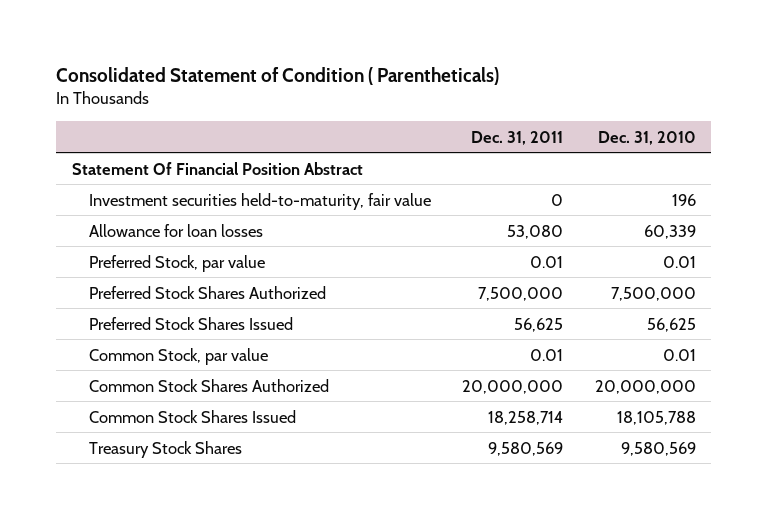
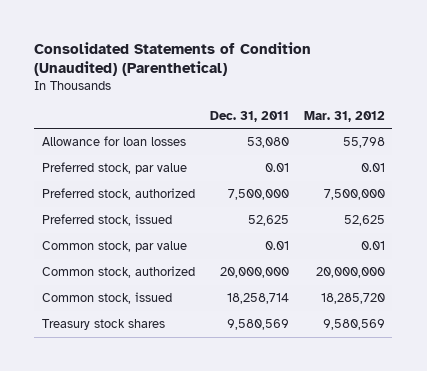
[55,66,499,85] Consolidated Statement of Condition ( Parentheticals) -> [34,41,312,77] Consolidated Statements of Condition (Unaudited) (Parenthetical)
[597,130,696,145] Dec. 31, 2010 -> none
none -> [303,110,385,122] Mar. 31, 2012
[71,161,363,175] Statement Of Financial Position Abstract -> none
[88,192,431,210] Investment securities held-to-maturity, fair value -> none
[88,254,265,272] Preferred Stock, par value -> [41,162,187,175] Preferred stock, par value
[88,285,326,299] Preferred Stock Shares Authorized -> [41,188,195,201] Preferred stock, authorized
[88,316,293,330] Preferred Stock Shares Issued -> [41,214,172,227] Preferred stock, issued
[514,317,564,332] 56,625 -> [247,215,289,227] 52,625
[88,347,268,365] Common Stock, par value -> [41,241,187,253] Common stock, par value
[88,378,329,392] Common Stock Shares Authorized -> [41,266,195,279] Common stock, authorized
[88,409,296,423] Common Stock Shares Issued -> [41,292,172,305] Common stock, issued
[88,440,242,458] Treasury Stock Shares -> [41,319,165,331] Treasury stock shares

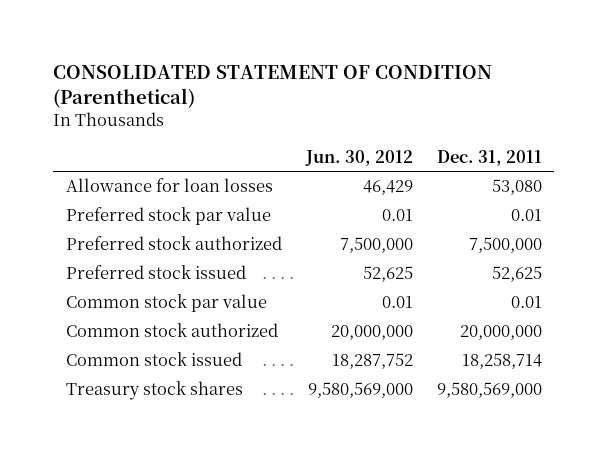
[34,41,312,77] Consolidated Statements of Condition (Unaudited) (Parenthetical) -> [53,64,493,108] CONSOLIDATED STATEMENT OF CONDITION (Parenthetical)
[303,110,385,122] Mar. 31, 2012 -> none
none -> [304,149,413,166] Jun. 30, 2012
[41,162,187,175] Preferred stock, par value -> [65,207,271,226] Preferred stock par value
[41,188,195,201] Preferred stock, authorized -> [65,236,282,251] Preferred stock authorized
[41,214,172,227] Preferred stock, issued -> [65,265,246,280] Preferred stock issued
[41,241,187,253] Common stock, par value -> [65,294,267,313] Common stock par value
[41,266,195,279] Common stock, authorized -> [65,323,278,338] Common stock authorized
[41,292,172,305] Common stock, issued -> [65,352,242,367] Common stock issued
[226,319,289,331] 9,580,569 -> [436,382,542,399] 9,580,569,000

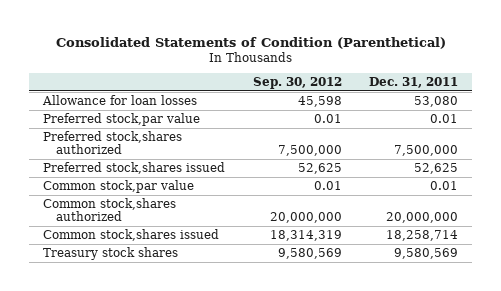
[53,64,493,108] CONSOLIDATED STATEMENT OF CONDITION (Parenthetical) -> [55,36,446,49] Consolidated Statements of Condition (Parenthetical)
[304,149,413,166] Jun. 30, 2012 -> none
none -> [252,77,342,90] Sep. 30, 2012
[65,207,271,226] Preferred stock par value -> [42,112,200,126] Preferred stock,par value
[65,236,282,251] Preferred stock authorized -> [42,130,182,154] Preferred stock,shares authorized
[65,265,246,280] Preferred stock issued -> [42,161,225,174] Preferred stock,shares issued
[65,294,267,313] Common stock par value -> [42,179,194,193] Common stock,par value
[65,323,278,338] Common stock authorized -> [42,197,176,221] Common stock,shares authorized
[65,352,242,367] Common stock issued -> [42,228,219,241] Common stock,shares issued
[436,382,542,399] 9,580,569,000 -> [394,247,459,259] 9,580,569

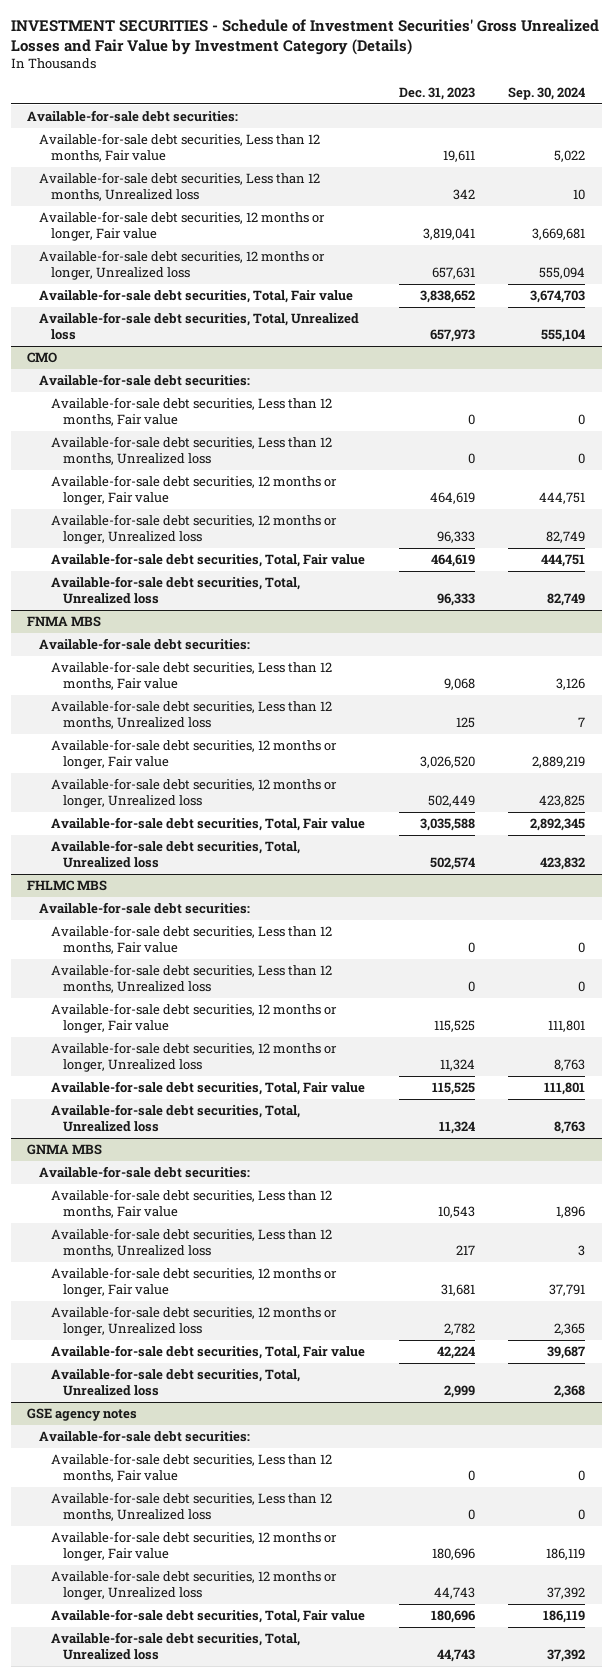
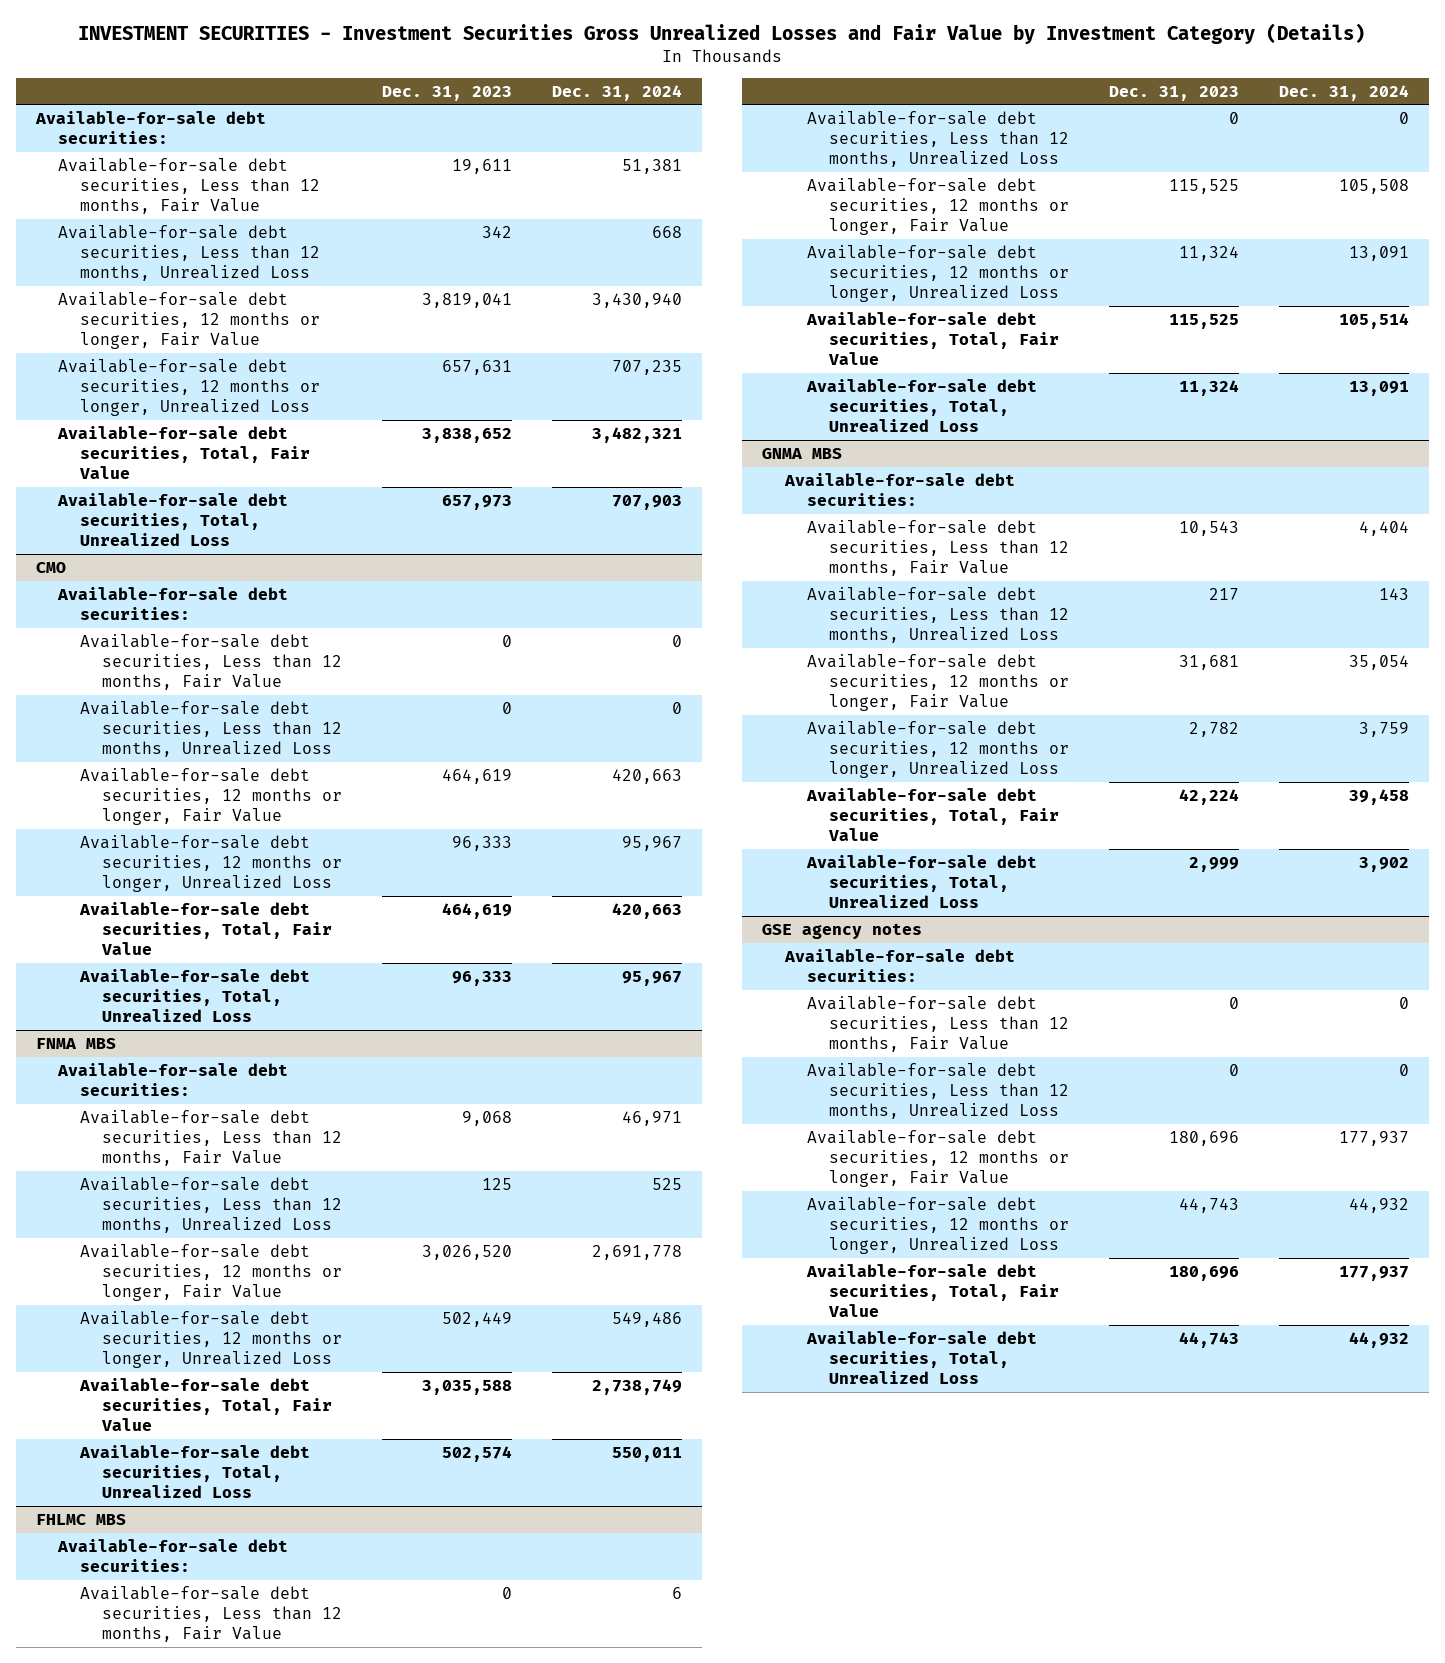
[10,18,599,55] INVESTMENT SECURITIES - Schedule of Investment Securities' Gross Unrealized Losses and Fair Value by Investment Category (Details) -> [78,23,1366,45] INVESTMENT SECURITIES - Investment Securities Gross Unrealized Losses and Fair Value by Investment Category (Details)
[508,87,586,101] Sep. 30, 2024 -> none
none -> [552,84,683,101] Dec. 31, 2024
[39,133,321,163] Available-for-sale debt securities, Less than 12 months, Fair value -> [57,157,321,215] Available-for-sale debt securities, Less than 12 months, Fair Value
[39,172,321,202] Available-for-sale debt securities, Less than 12 months, Unrealized loss -> [57,224,321,282] Available-for-sale debt securities, Less than 12 months, Unrealized Loss
[39,211,326,242] Available-for-sale debt securities, 12 months or longer, Fair value -> [57,291,321,350] Available-for-sale debt securities, 12 months or longer, Fair Value
[39,250,326,281] Available-for-sale debt securities, 12 months or longer, Unrealized loss -> [57,358,321,417] Available-for-sale debt securities, 12 months or longer, Unrealized Loss
[39,289,354,304] Available-for-sale debt securities, Total, Fair value -> [56,425,311,480] Available-for-sale debt securities, Total, Fair Value
[39,312,360,341] Available-for-sale debt securities, Total, Unrealized loss -> [56,492,288,547] Available-for-sale debt securities, Total, Unrealized Loss
[51,397,333,427] Available-for-sale debt securities, Less than 12 months, Fair value -> [80,633,343,691] Available-for-sale debt securities, Less than 12 months, Fair Value
[51,436,333,466] Available-for-sale debt securities, Less than 12 months, Unrealized loss -> [80,700,343,758] Available-for-sale debt securities, Less than 12 months, Unrealized Loss
[51,475,338,506] Available-for-sale debt securities, 12 months or longer, Fair value -> [80,767,343,826] Available-for-sale debt securities, 12 months or longer, Fair Value
[51,514,338,545] Available-for-sale debt securities, 12 months or longer, Unrealized loss -> [80,834,343,893] Available-for-sale debt securities, 12 months or longer, Unrealized Loss
[51,553,366,568] Available-for-sale debt securities, Total, Fair value -> [79,901,333,956] Available-for-sale debt securities, Total, Fair Value
[51,576,301,605] Available-for-sale debt securities, Total, Unrealized loss -> [79,968,311,1023] Available-for-sale debt securities, Total, Unrealized Loss
[51,661,333,691] Available-for-sale debt securities, Less than 12 months, Fair value -> [80,1109,343,1167] Available-for-sale debt securities, Less than 12 months, Fair Value
[51,700,333,730] Available-for-sale debt securities, Less than 12 months, Unrealized loss -> [80,1176,343,1234] Available-for-sale debt securities, Less than 12 months, Unrealized Loss
[51,739,338,770] Available-for-sale debt securities, 12 months or longer, Fair value -> [80,1243,343,1302] Available-for-sale debt securities, 12 months or longer, Fair Value
[51,778,338,809] Available-for-sale debt securities, 12 months or longer, Unrealized loss -> [80,1310,343,1369] Available-for-sale debt securities, 12 months or longer, Unrealized Loss
[51,817,366,832] Available-for-sale debt securities, Total, Fair value -> [79,1377,333,1432] Available-for-sale debt securities, Total, Fair Value
[51,840,301,869] Available-for-sale debt securities, Total, Unrealized loss -> [79,1444,311,1499] Available-for-sale debt securities, Total, Unrealized Loss
[51,925,333,955] Available-for-sale debt securities, Less than 12 months, Fair value -> [80,1585,343,1643] Available-for-sale debt securities, Less than 12 months, Fair Value
[51,964,333,994] Available-for-sale debt securities, Less than 12 months, Unrealized loss -> [806,110,1070,168] Available-for-sale debt securities, Less than 12 months, Unrealized Loss
[51,1003,338,1034] Available-for-sale debt securities, 12 months or longer, Fair value -> [806,177,1070,236] Available-for-sale debt securities, 12 months or longer, Fair Value
[51,1042,338,1073] Available-for-sale debt securities, 12 months or longer, Unrealized loss -> [806,244,1070,303] Available-for-sale debt securities, 12 months or longer, Unrealized Loss
[51,1081,366,1096] Available-for-sale debt securities, Total, Fair value -> [805,311,1060,366] Available-for-sale debt securities, Total, Fair Value
[51,1104,301,1133] Available-for-sale debt securities, Total, Unrealized loss -> [805,378,1037,433] Available-for-sale debt securities, Total, Unrealized Loss
[51,1189,333,1219] Available-for-sale debt securities, Less than 12 months, Fair value -> [806,519,1070,577] Available-for-sale debt securities, Less than 12 months, Fair Value
[51,1228,333,1258] Available-for-sale debt securities, Less than 12 months, Unrealized loss -> [806,586,1070,644] Available-for-sale debt securities, Less than 12 months, Unrealized Loss
[51,1267,338,1298] Available-for-sale debt securities, 12 months or longer, Fair value -> [806,653,1070,712] Available-for-sale debt securities, 12 months or longer, Fair Value
[51,1306,338,1337] Available-for-sale debt securities, 12 months or longer, Unrealized loss -> [806,720,1070,779] Available-for-sale debt securities, 12 months or longer, Unrealized Loss
[51,1345,366,1360] Available-for-sale debt securities, Total, Fair value -> [805,787,1060,842] Available-for-sale debt securities, Total, Fair Value
[51,1368,301,1397] Available-for-sale debt securities, Total, Unrealized loss -> [805,854,1037,909] Available-for-sale debt securities, Total, Unrealized Loss
[51,1453,333,1483] Available-for-sale debt securities, Less than 12 months, Fair value -> [806,995,1070,1053] Available-for-sale debt securities, Less than 12 months, Fair Value
[51,1492,333,1522] Available-for-sale debt securities, Less than 12 months, Unrealized loss -> [806,1062,1070,1120] Available-for-sale debt securities, Less than 12 months, Unrealized Loss
[51,1531,338,1562] Available-for-sale debt securities, 12 months or longer, Fair value -> [806,1129,1070,1188] Available-for-sale debt securities, 12 months or longer, Fair Value
[51,1570,338,1601] Available-for-sale debt securities, 12 months or longer, Unrealized loss -> [806,1196,1070,1255] Available-for-sale debt securities, 12 months or longer, Unrealized Loss
[51,1609,366,1624] Available-for-sale debt securities, Total, Fair value -> [805,1263,1060,1318] Available-for-sale debt securities, Total, Fair Value
[51,1632,301,1661] Available-for-sale debt securities, Total, Unrealized loss -> [805,1330,1037,1385] Available-for-sale debt securities, Total, Unrealized Loss

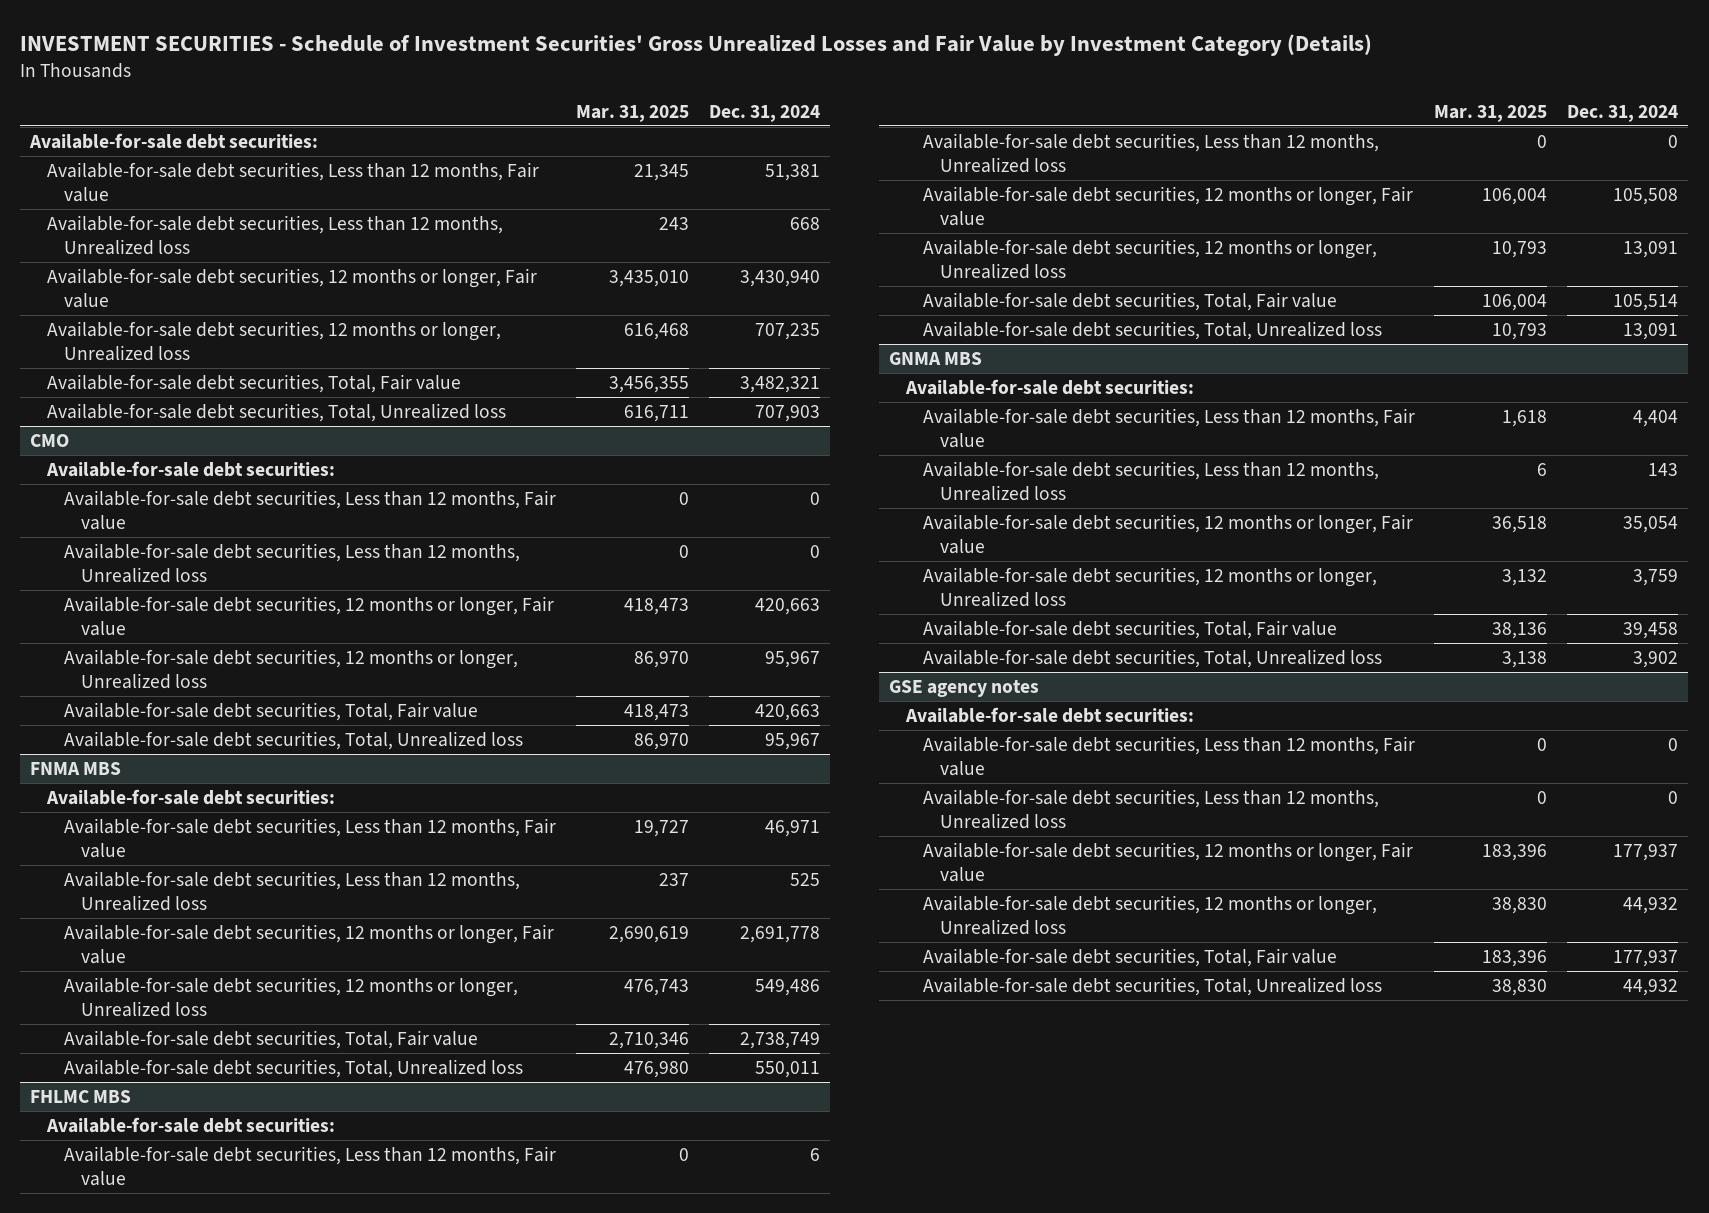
[78,23,1366,45] INVESTMENT SECURITIES - Investment Securities Gross Unrealized Losses and Fair Value by Investment Category (Details) -> [20,33,1373,56] INVESTMENT SECURITIES - Schedule of Investment Securities' Gross Unrealized Losses and Fair Value by Investment Category (Details)
[382,85,513,101] Dec. 31, 2023 -> none
none -> [576,104,690,122] Mar. 31, 2025
[57,157,321,215] Available-for-sale debt securities, Less than 12 months, Fair Value -> [47,161,540,202] Available-for-sale debt securities, Less than 12 months, Fair value
[57,224,321,282] Available-for-sale debt securities, Less than 12 months, Unrealized Loss -> [47,214,504,255] Available-for-sale debt securities, Less than 12 months, Unrealized loss
[57,291,321,350] Available-for-sale debt securities, 12 months or longer, Fair Value -> [47,267,538,308] Available-for-sale debt securities, 12 months or longer, Fair value
[57,358,321,417] Available-for-sale debt securities, 12 months or longer, Unrealized Loss -> [47,320,502,361] Available-for-sale debt securities, 12 months or longer, Unrealized loss
[56,425,311,480] Available-for-sale debt securities, Total, Fair Value -> [47,373,462,393] Available-for-sale debt securities, Total, Fair value
[56,492,288,547] Available-for-sale debt securities, Total, Unrealized Loss -> [47,402,507,422] Available-for-sale debt securities, Total, Unrealized loss
[80,633,343,691] Available-for-sale debt securities, Less than 12 months, Fair Value -> [64,489,557,530] Available-for-sale debt securities, Less than 12 months, Fair value
[80,700,343,758] Available-for-sale debt securities, Less than 12 months, Unrealized Loss -> [64,542,521,583] Available-for-sale debt securities, Less than 12 months, Unrealized loss
[80,767,343,826] Available-for-sale debt securities, 12 months or longer, Fair Value -> [64,595,555,636] Available-for-sale debt securities, 12 months or longer, Fair value
[80,834,343,893] Available-for-sale debt securities, 12 months or longer, Unrealized Loss -> [64,648,519,689] Available-for-sale debt securities, 12 months or longer, Unrealized loss
[79,901,333,956] Available-for-sale debt securities, Total, Fair Value -> [64,701,479,721] Available-for-sale debt securities, Total, Fair value
[79,968,311,1023] Available-for-sale debt securities, Total, Unrealized Loss -> [64,730,524,750] Available-for-sale debt securities, Total, Unrealized loss
[80,1109,343,1167] Available-for-sale debt securities, Less than 12 months, Fair Value -> [64,817,557,858] Available-for-sale debt securities, Less than 12 months, Fair value
[80,1176,343,1234] Available-for-sale debt securities, Less than 12 months, Unrealized Loss -> [64,870,521,911] Available-for-sale debt securities, Less than 12 months, Unrealized loss
[80,1243,343,1302] Available-for-sale debt securities, 12 months or longer, Fair Value -> [64,923,555,964] Available-for-sale debt securities, 12 months or longer, Fair value
[80,1310,343,1369] Available-for-sale debt securities, 12 months or longer, Unrealized Loss -> [64,976,519,1017] Available-for-sale debt securities, 12 months or longer, Unrealized loss
[79,1377,333,1432] Available-for-sale debt securities, Total, Fair Value -> [64,1029,479,1049] Available-for-sale debt securities, Total, Fair value
[79,1444,311,1499] Available-for-sale debt securities, Total, Unrealized Loss -> [64,1058,524,1078] Available-for-sale debt securities, Total, Unrealized loss
[80,1585,343,1643] Available-for-sale debt securities, Less than 12 months, Fair Value -> [64,1145,557,1186] Available-for-sale debt securities, Less than 12 months, Fair value
[806,110,1070,168] Available-for-sale debt securities, Less than 12 months, Unrealized Loss -> [922,132,1379,173] Available-for-sale debt securities, Less than 12 months, Unrealized loss
[806,177,1070,236] Available-for-sale debt securities, 12 months or longer, Fair Value -> [922,185,1413,226] Available-for-sale debt securities, 12 months or longer, Fair value
[806,244,1070,303] Available-for-sale debt securities, 12 months or longer, Unrealized Loss -> [922,238,1377,279] Available-for-sale debt securities, 12 months or longer, Unrealized loss
[805,311,1060,366] Available-for-sale debt securities, Total, Fair Value -> [922,291,1337,311] Available-for-sale debt securities, Total, Fair value
[805,378,1037,433] Available-for-sale debt securities, Total, Unrealized Loss -> [922,320,1382,340] Available-for-sale debt securities, Total, Unrealized loss
[806,519,1070,577] Available-for-sale debt securities, Less than 12 months, Fair Value -> [922,407,1415,448] Available-for-sale debt securities, Less than 12 months, Fair value
[806,586,1070,644] Available-for-sale debt securities, Less than 12 months, Unrealized Loss -> [922,460,1379,501] Available-for-sale debt securities, Less than 12 months, Unrealized loss
[806,653,1070,712] Available-for-sale debt securities, 12 months or longer, Fair Value -> [922,513,1413,554] Available-for-sale debt securities, 12 months or longer, Fair value
[806,720,1070,779] Available-for-sale debt securities, 12 months or longer, Unrealized Loss -> [922,566,1377,607] Available-for-sale debt securities, 12 months or longer, Unrealized loss
[805,787,1060,842] Available-for-sale debt securities, Total, Fair Value -> [922,619,1337,639] Available-for-sale debt securities, Total, Fair value
[805,854,1037,909] Available-for-sale debt securities, Total, Unrealized Loss -> [922,648,1382,668] Available-for-sale debt securities, Total, Unrealized loss
[806,995,1070,1053] Available-for-sale debt securities, Less than 12 months, Fair Value -> [922,735,1415,776] Available-for-sale debt securities, Less than 12 months, Fair value
[806,1062,1070,1120] Available-for-sale debt securities, Less than 12 months, Unrealized Loss -> [922,788,1379,829] Available-for-sale debt securities, Less than 12 months, Unrealized loss
[806,1129,1070,1188] Available-for-sale debt securities, 12 months or longer, Fair Value -> [922,841,1413,882] Available-for-sale debt securities, 12 months or longer, Fair value
[806,1196,1070,1255] Available-for-sale debt securities, 12 months or longer, Unrealized Loss -> [922,894,1377,935] Available-for-sale debt securities, 12 months or longer, Unrealized loss
[805,1263,1060,1318] Available-for-sale debt securities, Total, Fair Value -> [922,947,1337,967] Available-for-sale debt securities, Total, Fair value
[805,1330,1037,1385] Available-for-sale debt securities, Total, Unrealized Loss -> [922,976,1382,996] Available-for-sale debt securities, Total, Unrealized loss

